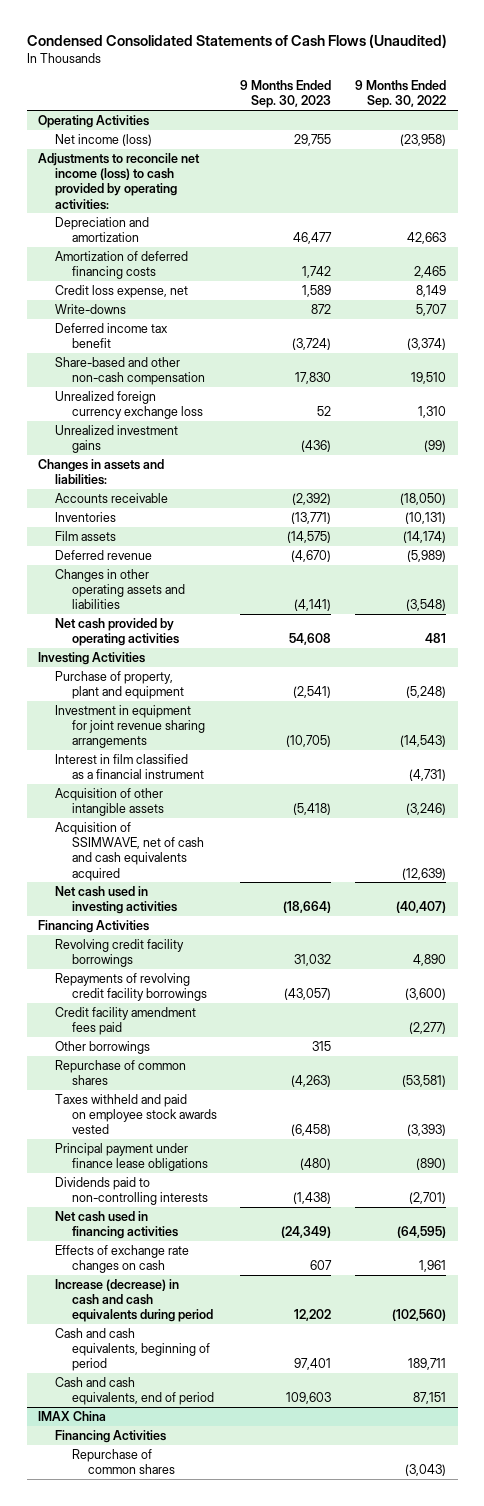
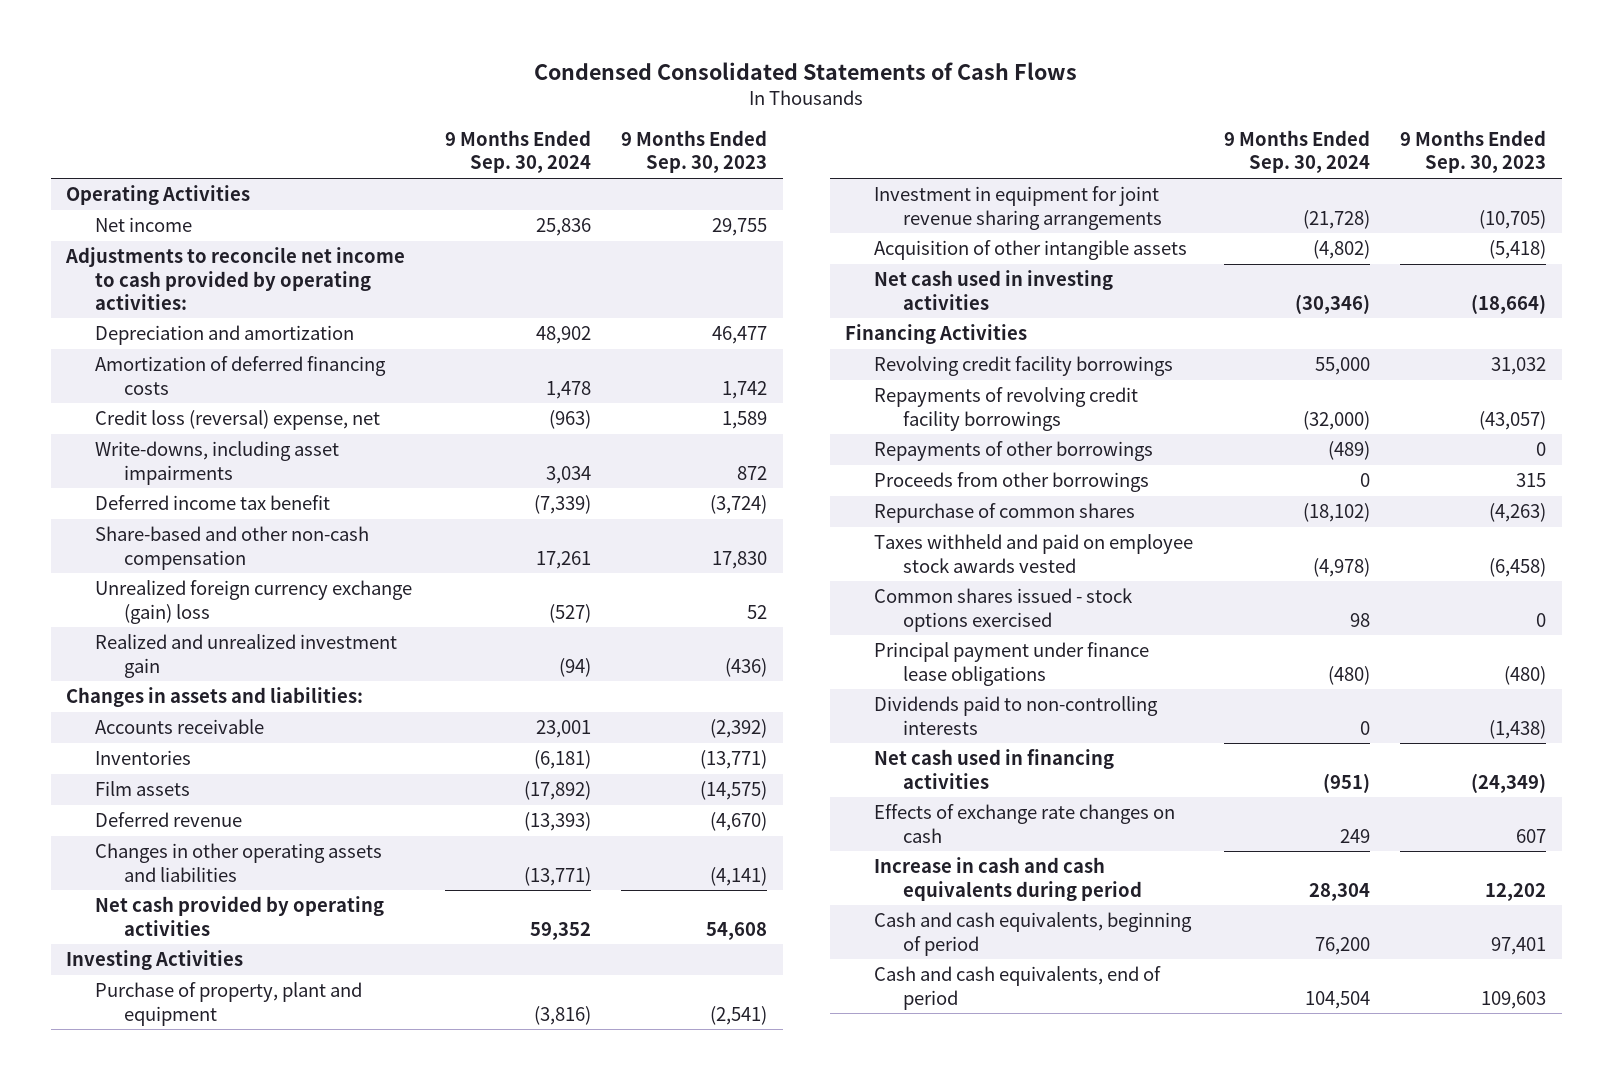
[26,34,447,49] Condensed Consolidated Statements of Cash Flows (Unaudited) -> [534,61,1078,80] Condensed Consolidated Statements of Cash Flows
[354,80,446,109] 9 Months Ended Sep. 30, 2022 -> none
none -> [444,130,591,174] 9 Months Ended Sep. 30, 2024
[55,133,153,146] Net income (loss) -> [95,217,193,233] Net income
[38,152,201,210] Adjustments to reconcile net income (loss) to cash provided by operating activities: -> [65,247,406,310] Adjustments to reconcile net income to cash provided by operating activities:
[55,284,189,298] Credit loss expense, net -> [95,410,381,431] Credit loss (reversal) expense, net
[55,303,127,314] Write-downs -> [95,441,340,485] Write-downs, including asset impairments
[55,390,203,420] Unrealized foreign currency exchange loss -> [95,580,413,624] Unrealized foreign currency exchange (gain) loss
[55,424,179,454] Unrealized investment gains -> [95,634,398,678] Realized and unrealized investment gain
[55,753,204,780] Interest in film classified as a financial instrument -> none
[55,821,204,881] Acquisition of SSIMWAVE, net of cash and cash equivalents acquired -> none
[55,1006,197,1036] Credit facility amendment fees paid -> none
none -> [873,441,1153,462] Repayments of other borrowings
[55,1040,151,1054] Other borrowings -> [873,472,1149,493] Proceeds from other borrowings
none -> [873,588,1133,632] Common shares issued - stock options exercised
[55,1278,213,1323] Increase (decrease) in cash and cash equivalents during period -> [873,857,1142,901] Increase in cash and cash equivalents during period
[38,1410,107,1421] IMAX China -> none
[55,1429,167,1443] Financing Activities -> none
[71,1448,176,1475] Repurchase of common shares -> none

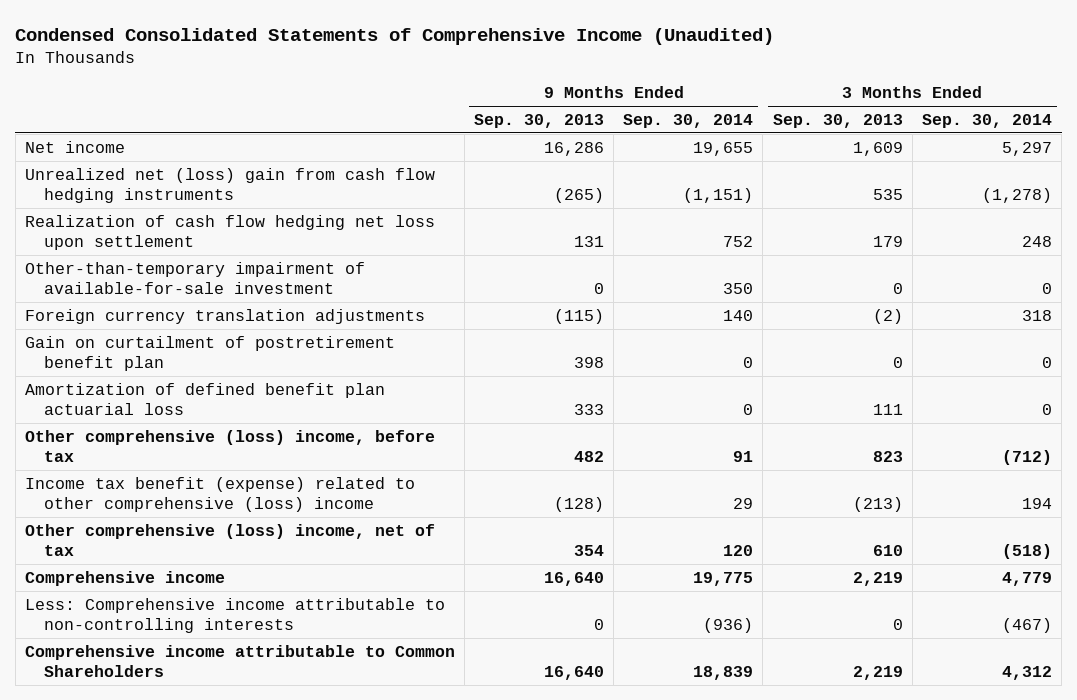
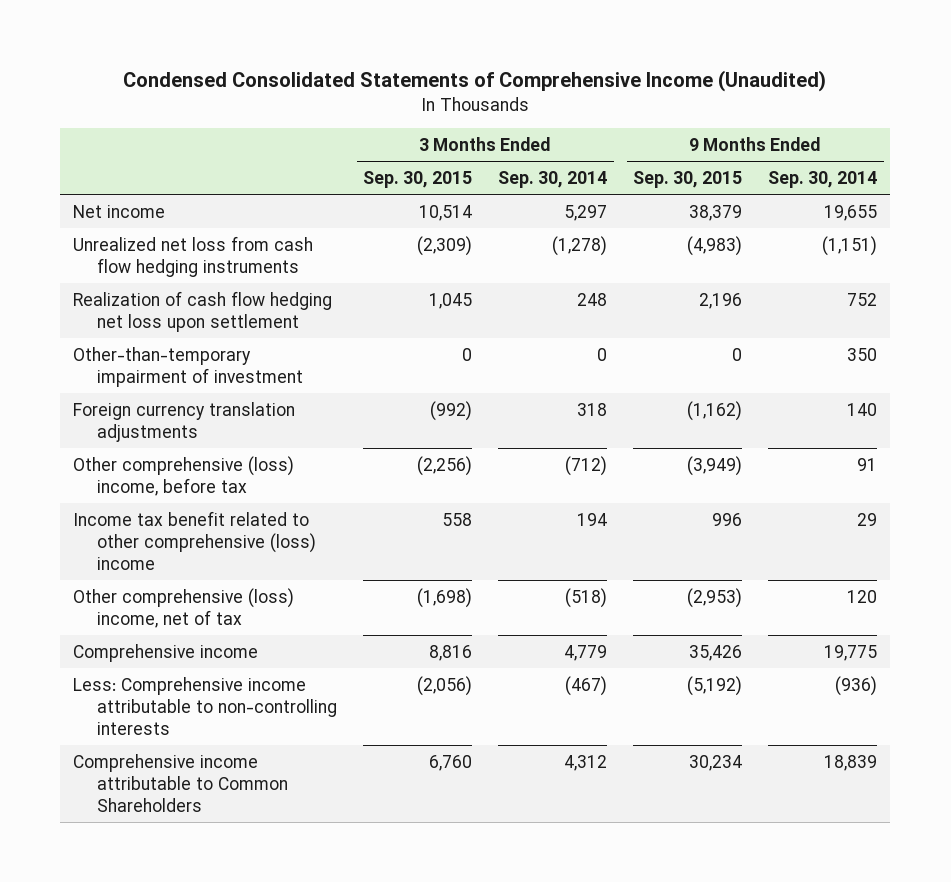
[473,113,604,128] Sep. 30, 2013 -> none
[772,113,903,128] Sep. 30, 2013 -> none
none -> [363,170,473,188] Sep. 30, 2015
none -> [633,170,743,188] Sep. 30, 2015
[24,167,435,204] Unrealized net (loss) gain from cash flow hedging instruments -> [73,235,314,277] Unrealized net loss from cash flow hedging instruments
[24,261,365,295] Other-than-temporary impairment of available-for-sale investment -> [73,346,304,387] Other-than-temporary impairment of investment
[24,335,395,372] Gain on curtailment of postretirement benefit plan -> none
[24,382,385,416] Amortization of defined benefit plan actuarial loss -> none
[24,476,415,513] Income tax benefit (expense) related to other comprehensive (loss) income -> [73,510,317,571] Income tax benefit related to other comprehensive (loss) income

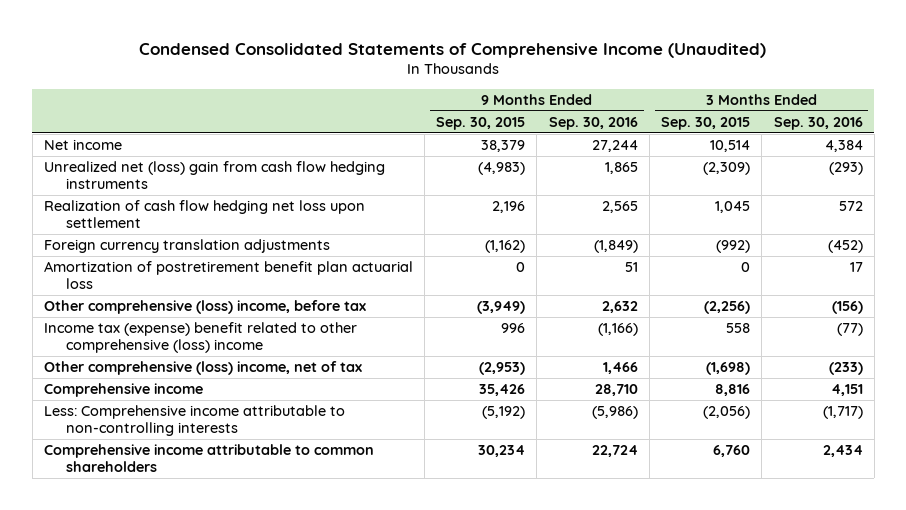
[498,170,608,188] Sep. 30, 2014 -> none
[768,170,878,188] Sep. 30, 2014 -> none
none -> [548,116,638,130] Sep. 30, 2016
none -> [773,116,863,130] Sep. 30, 2016
[73,235,314,277] Unrealized net loss from cash flow hedging instruments -> [43,161,385,190] Unrealized net (loss) gain from cash flow hedging instruments
[73,346,304,387] Other-than-temporary impairment of investment -> none
none -> [43,261,413,290] Amortization of postretirement benefit plan actuarial loss
[73,510,317,571] Income tax benefit related to other comprehensive (loss) income -> [43,322,357,354] Income tax (expense) benefit related to other comprehensive (loss) income
[73,753,289,813] Comprehensive income attributable to Common Shareholders -> [43,444,374,473] Comprehensive income attributable to common shareholders

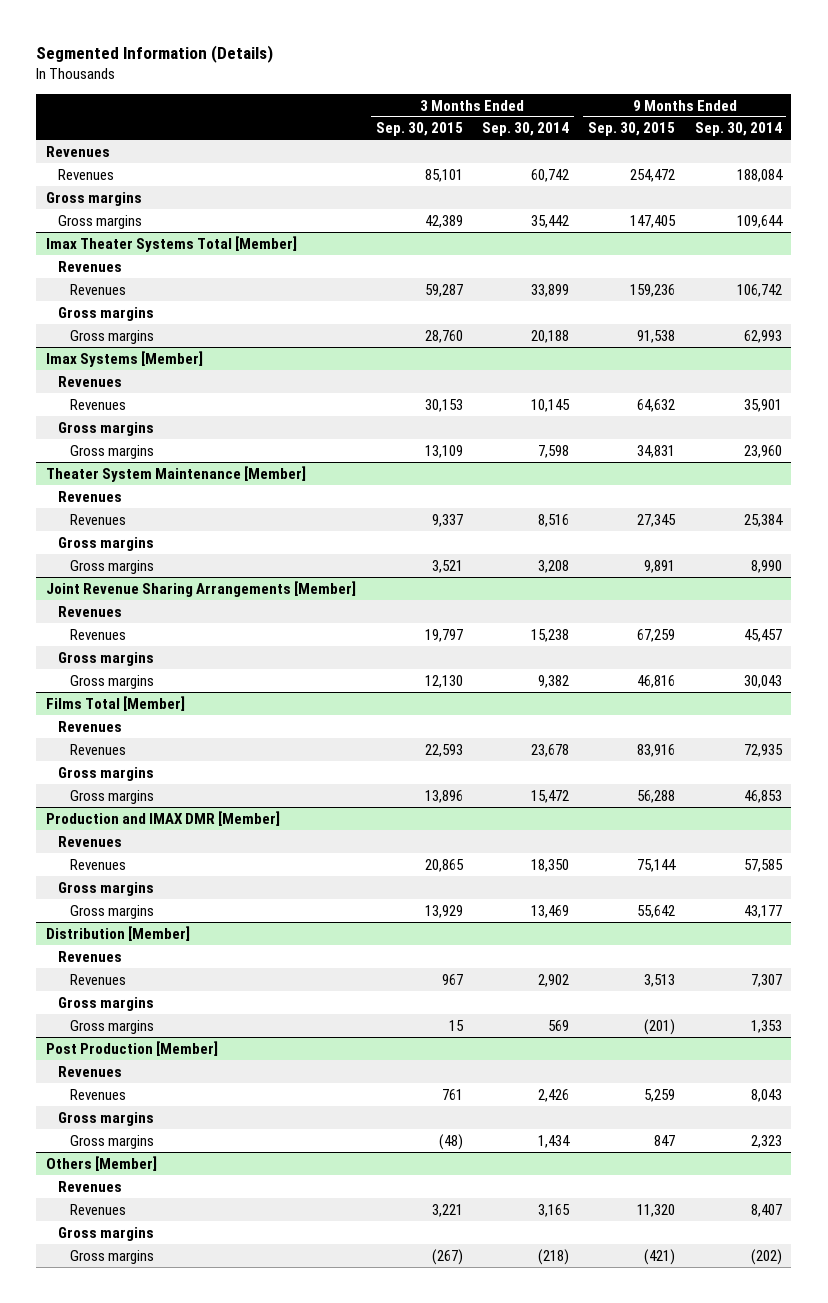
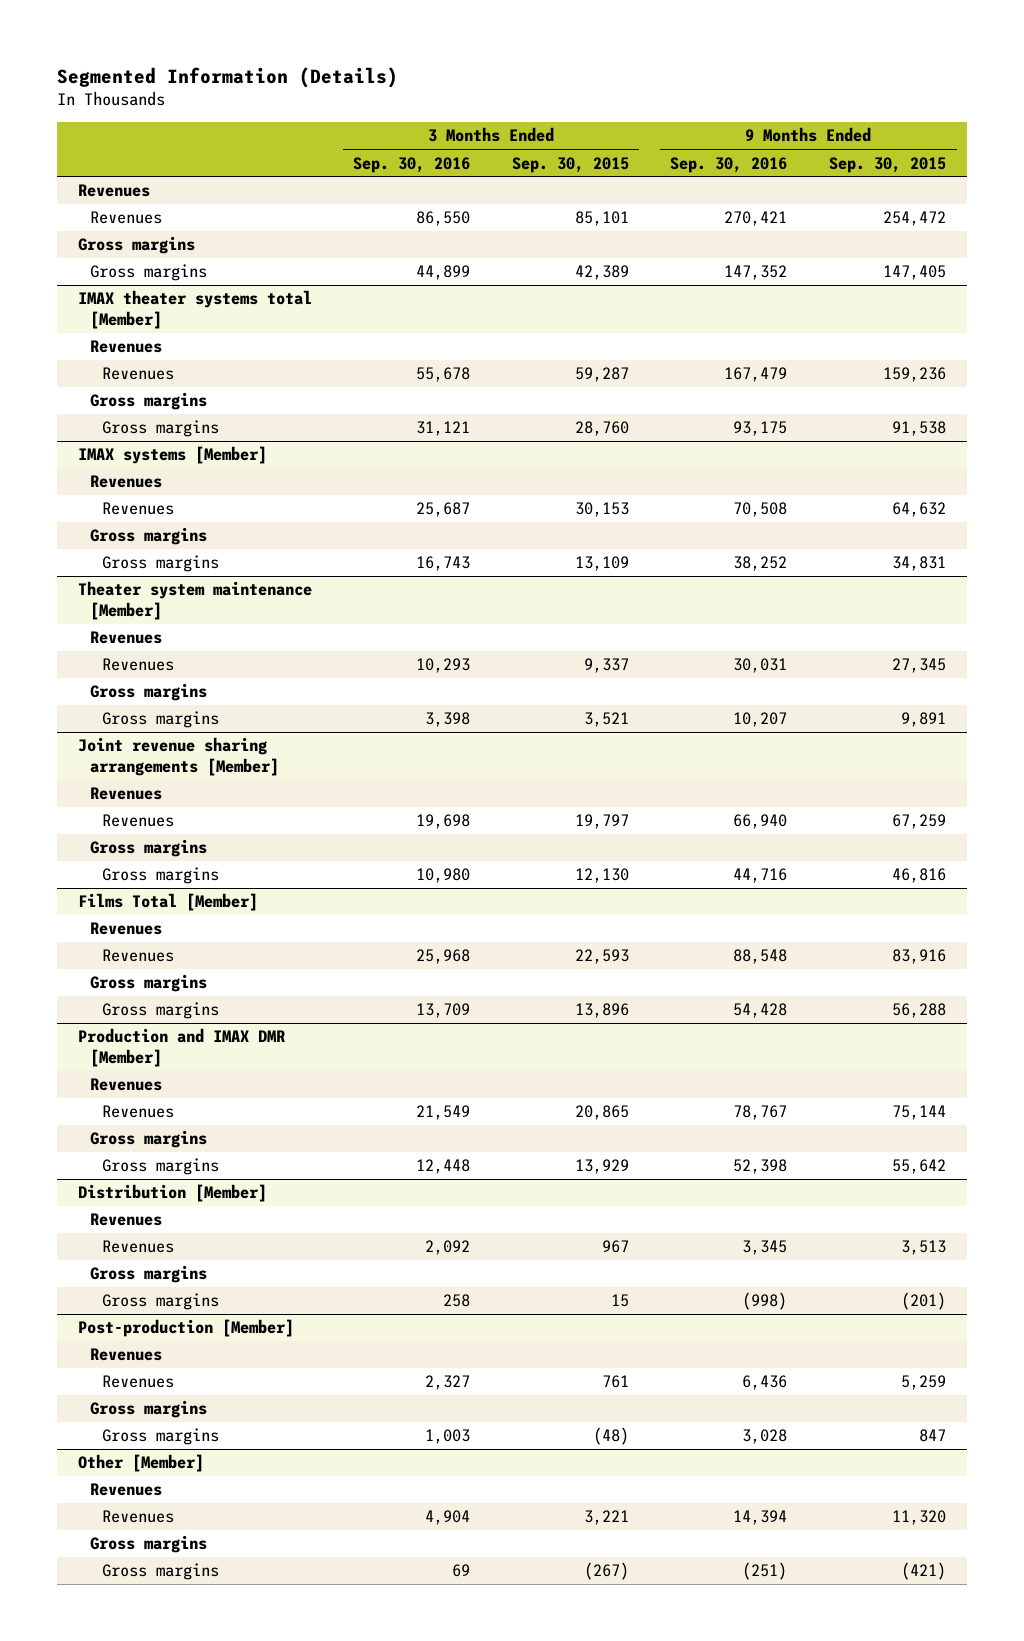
[481,122,569,137] Sep. 30, 2014 -> none
[694,122,782,137] Sep. 30, 2014 -> none
none -> [353,156,471,173] Sep. 30, 2016
none -> [670,156,788,173] Sep. 30, 2016
[46,235,298,252] Imax Theater Systems Total [Member] -> [77,290,312,330] IMAX theater systems total [Member]
[46,350,204,367] Imax Systems [Member] -> [77,446,267,465] IMAX systems [Member]
[46,465,307,482] Theater System Maintenance [Member] -> [77,581,312,621] Theater system maintenance [Member]
[46,580,357,597] Joint Revenue Sharing Arrangements [Member] -> [77,737,279,777] Joint revenue sharing arrangements [Member]
[46,1040,219,1056] Post Production [Member] -> [77,1319,294,1338] Post-production [Member]
[46,1155,158,1171] Others [Member] -> [77,1454,204,1473] Other [Member]

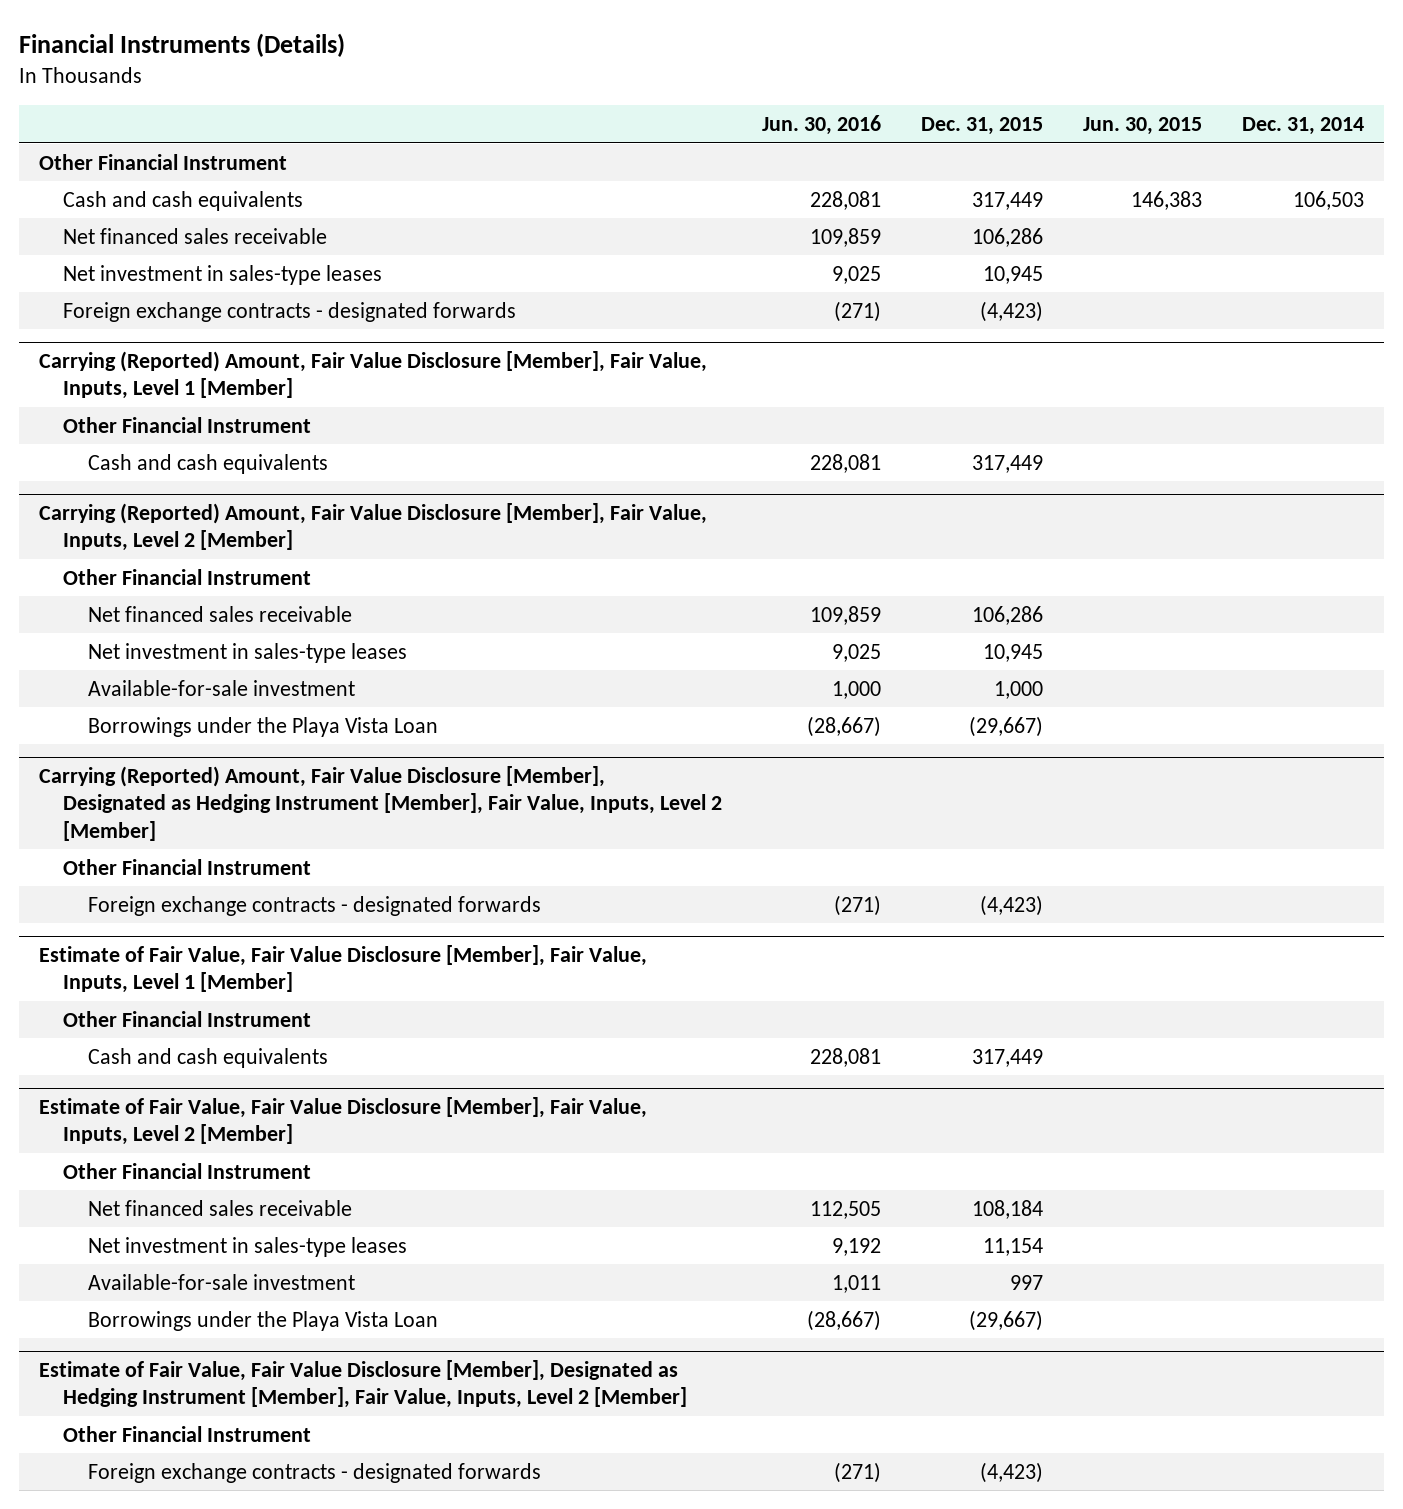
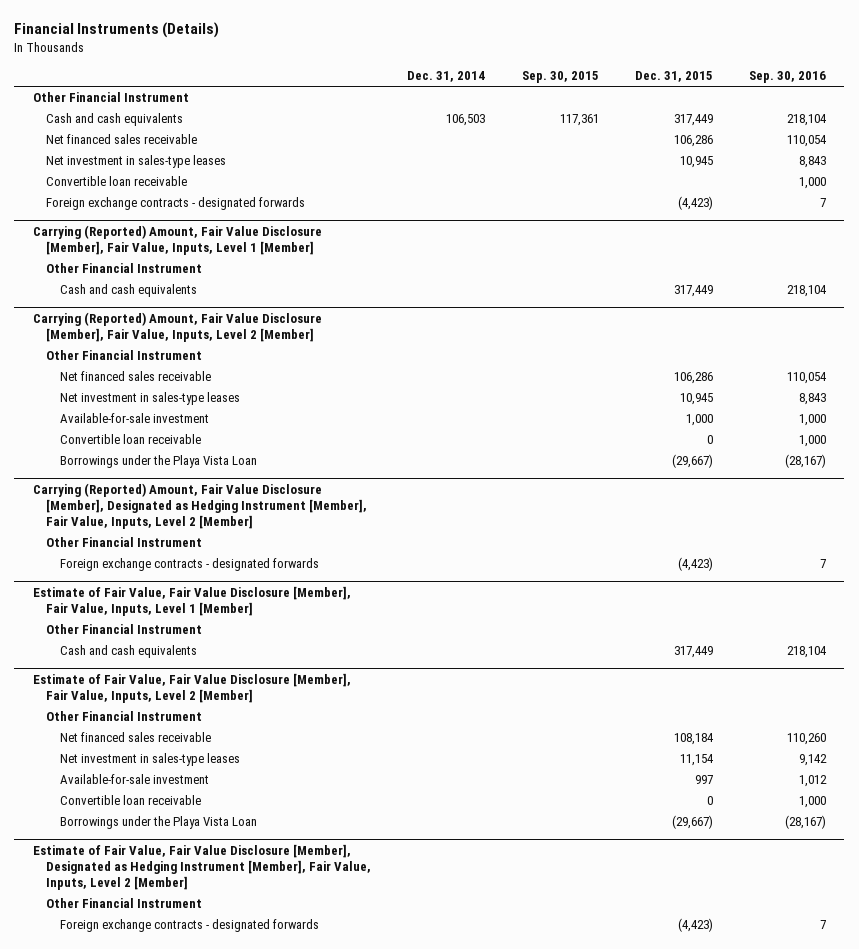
[762,115,882,136] Jun. 30, 2016 -> none
[1082,117,1202,136] Jun. 30, 2015 -> none
none -> [521,70,599,83] Sep. 30, 2015
none -> [749,70,827,83] Sep. 30, 2016
none -> [46,176,188,187] Convertible loan receivable
none -> [59,434,201,445] Convertible loan receivable
none -> [59,795,201,806] Convertible loan receivable

